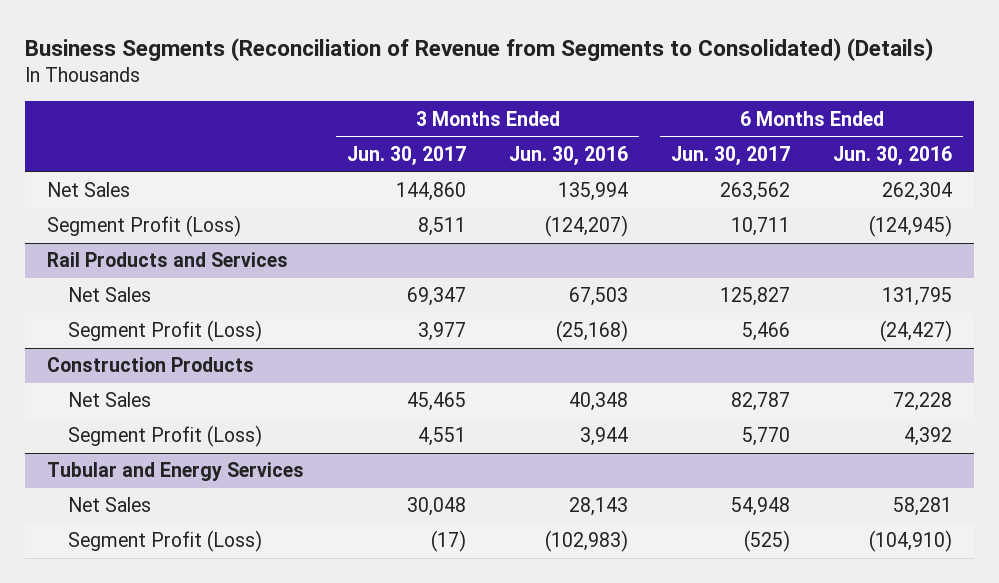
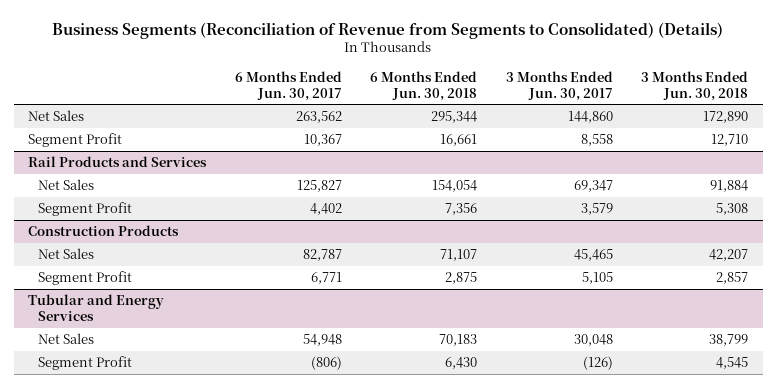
[509,145,629,166] Jun. 30, 2016 -> none
[833,145,953,166] Jun. 30, 2016 -> none
none -> [370,70,478,101] 6 Months Ended Jun. 30, 2018
none -> [641,70,749,101] 3 Months Ended Jun. 30, 2018
[46,215,241,238] Segment Profit (Loss) -> [28,133,123,148] Segment Profit
[418,217,467,237] 8,511 -> [580,134,613,147] 8,558
[731,217,791,237] 10,711 -> [303,134,342,147] 10,367
[67,320,262,343] Segment Profit (Loss) -> [38,202,133,217] Segment Profit
[418,322,467,342] 3,977 -> [580,203,613,216] 3,579
[742,322,791,342] 5,466 -> [309,203,342,216] 4,402
[67,425,262,448] Segment Profit (Loss) -> [38,271,133,286] Segment Profit
[418,427,467,447] 4,551 -> [581,272,613,285] 5,105
[742,427,791,447] 5,770 -> [310,272,342,285] 6,771
[67,530,262,553] Segment Profit (Loss) -> [38,356,133,371] Segment Profit
[431,530,467,553] (17) -> [582,356,613,371] (126)
[744,530,791,553] (525) -> [310,356,342,371] (806)

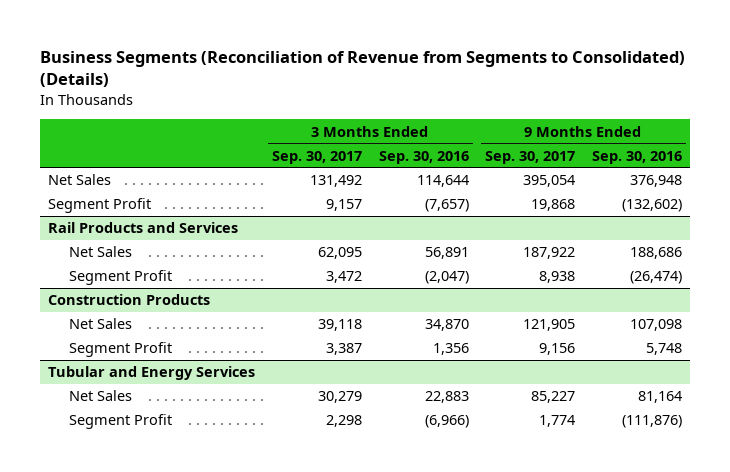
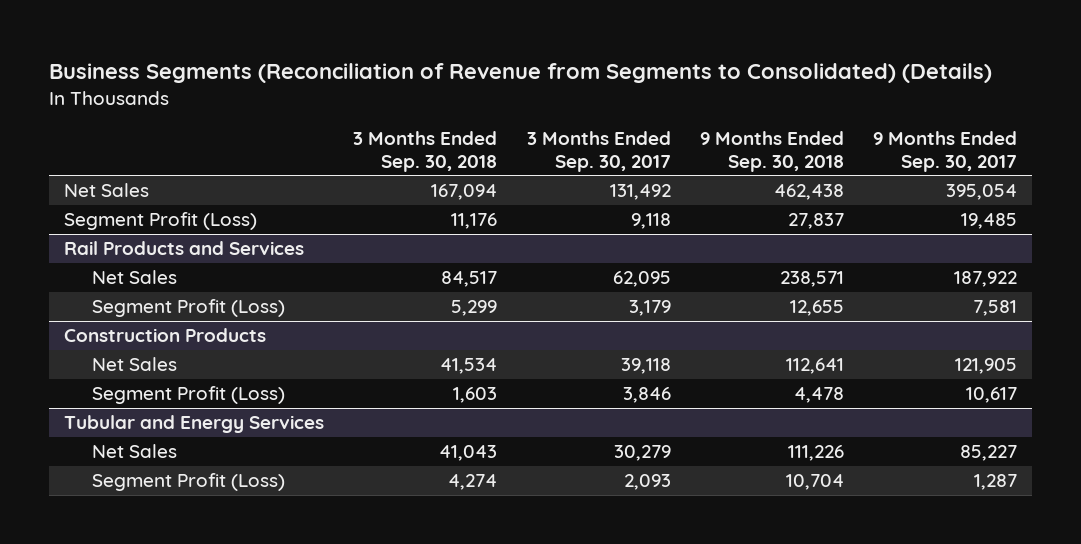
[378,150,469,164] Sep. 30, 2016 -> none
[591,150,682,164] Sep. 30, 2016 -> none
none -> [353,131,498,172] 3 Months Ended Sep. 30, 2018
none -> [700,131,845,172] 9 Months Ended Sep. 30, 2018
[48,198,152,214] Segment Profit -> [63,212,257,231] Segment Profit (Loss)
[325,199,362,212] 9,157 -> [630,213,671,230] 9,118
[531,199,576,212] 19,868 -> [961,213,1018,230] 19,485
[69,270,173,286] Segment Profit -> [91,299,285,318] Segment Profit (Loss)
[325,271,362,284] 3,472 -> [628,300,671,317] 3,179
[539,271,576,284] 8,938 -> [973,300,1018,317] 7,581
[69,342,173,358] Segment Profit -> [91,386,285,405] Segment Profit (Loss)
[325,343,362,356] 3,387 -> [622,387,671,404] 3,846
[539,343,576,356] 9,156 -> [966,387,1018,404] 10,617
[69,414,173,430] Segment Profit -> [91,473,285,492] Segment Profit (Loss)
[325,415,362,428] 2,298 -> [623,474,671,491] 2,093
[539,415,576,428] 1,774 -> [974,474,1018,491] 1,287

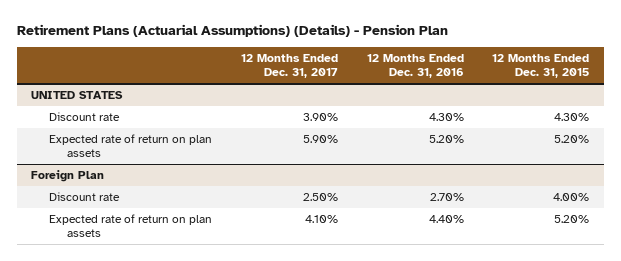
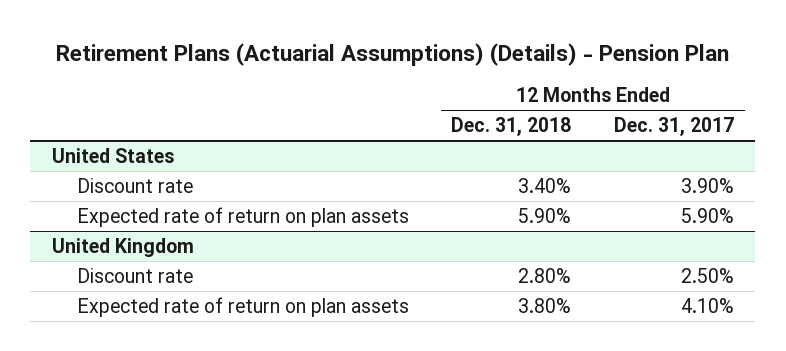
[366,54,464,79] 12 Months Ended Dec. 31, 2016 -> none
[492,54,590,79] 12 Months Ended Dec. 31, 2015 -> none
none -> [451,117,572,137] Dec. 31, 2018
[31,91,124,100] UNITED STATES -> [51,147,174,163] United States
[31,170,105,183] Foreign Plan -> [51,237,194,257] United Kingdom

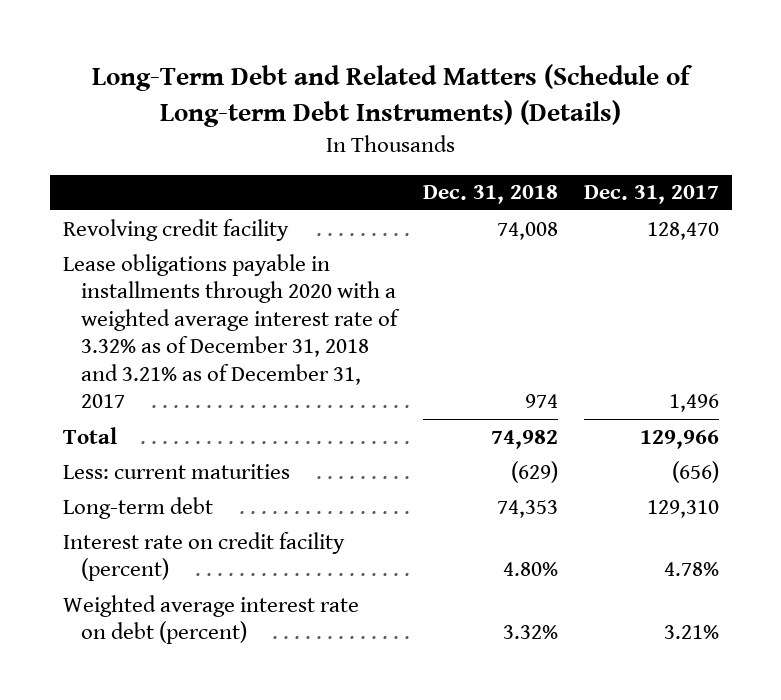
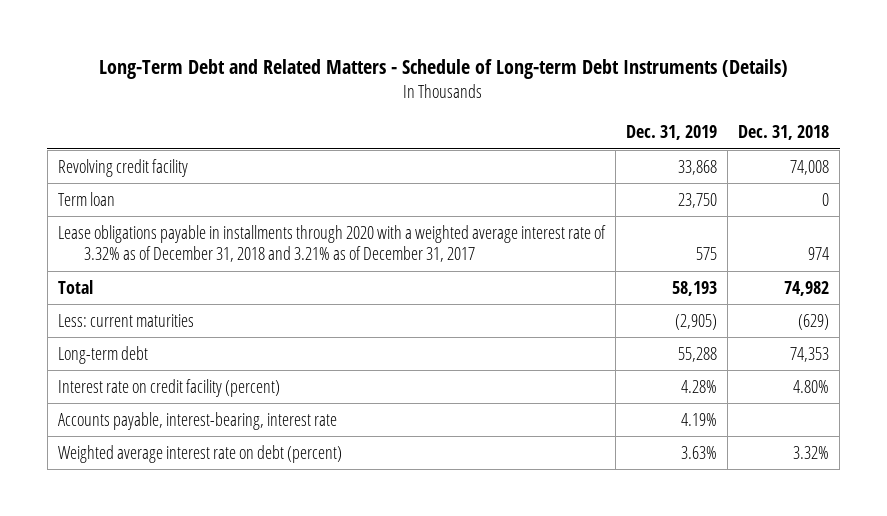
[91,64,693,127] Long-Term Debt and Related Matters (Schedule of Long-term Debt Instruments) (Details) -> [99,59,789,80] Long-Term Debt and Related Matters - Schedule of Long-term Debt Instruments (Details)
[583,185,719,205] Dec. 31, 2017 -> none
none -> [625,125,717,141] Dec. 31, 2019
none -> [57,191,115,206] Term loan
none -> [57,411,337,430] Accounts payable, interest-bearing, interest rate

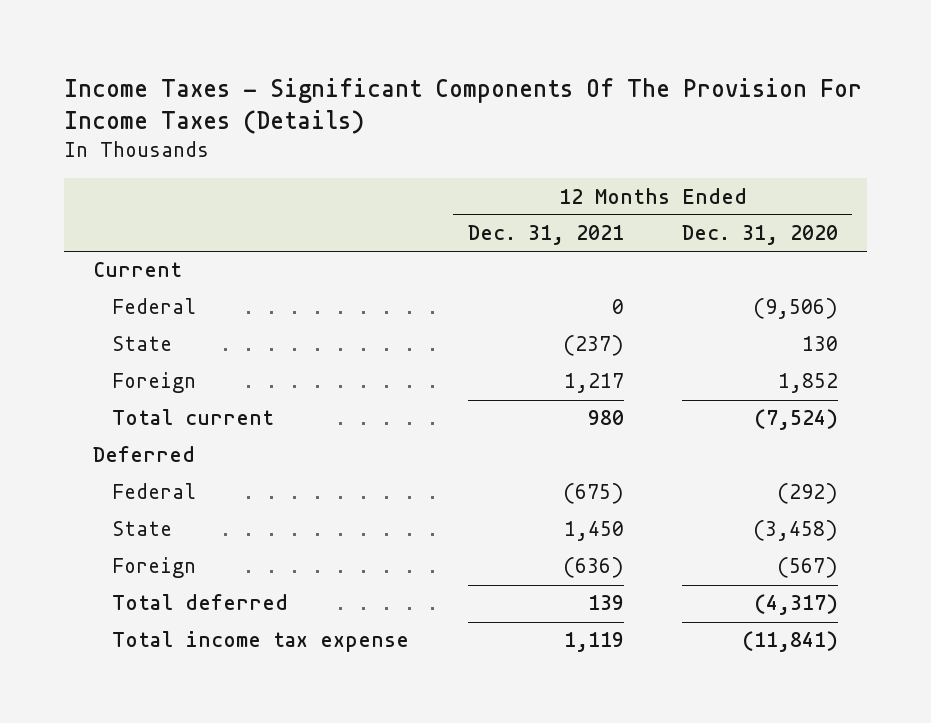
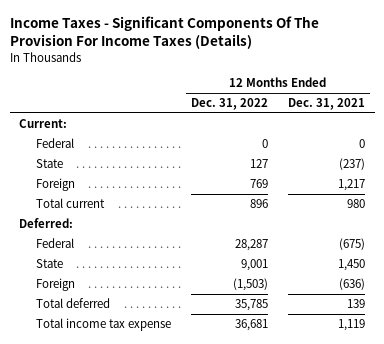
[681,225,838,246] Dec. 31, 2020 -> none
none -> [191,98,269,111] Dec. 31, 2022
[93,262,183,278] Current -> [19,119,68,129] Current:
[93,446,196,463] Deferred -> [19,218,74,229] Deferred:

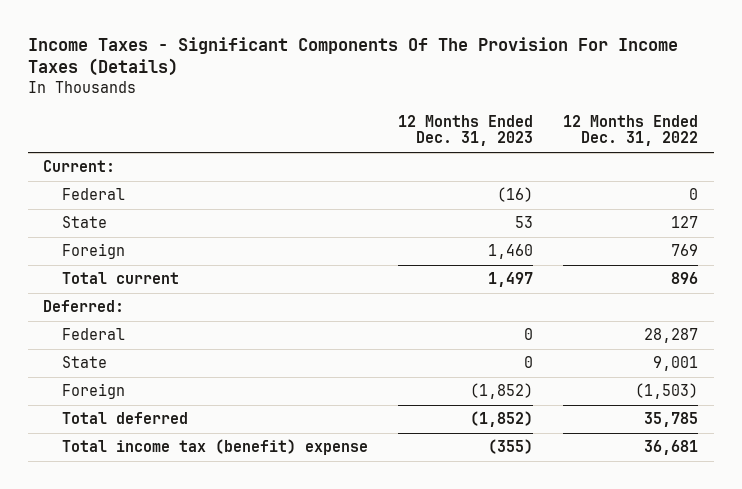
[287,98,365,111] Dec. 31, 2021 -> none
none -> [398,114,534,147] 12 Months Ended Dec. 31, 2023
[36,318,172,332] Total income tax expense -> [62,439,369,456] Total income tax (benefit) expense

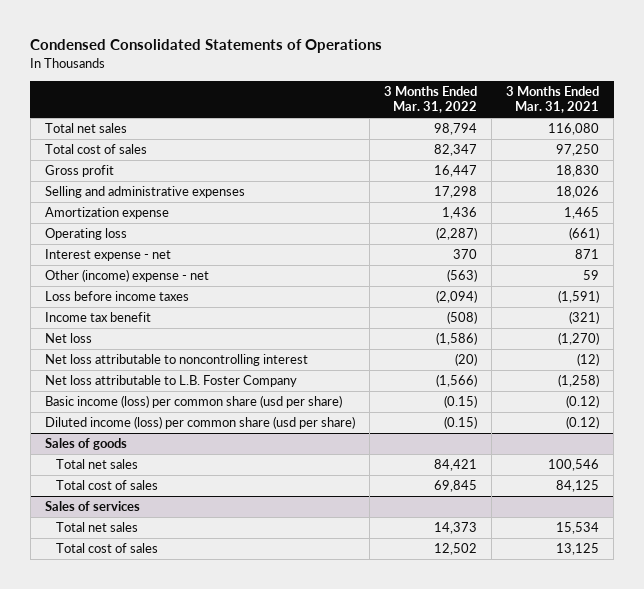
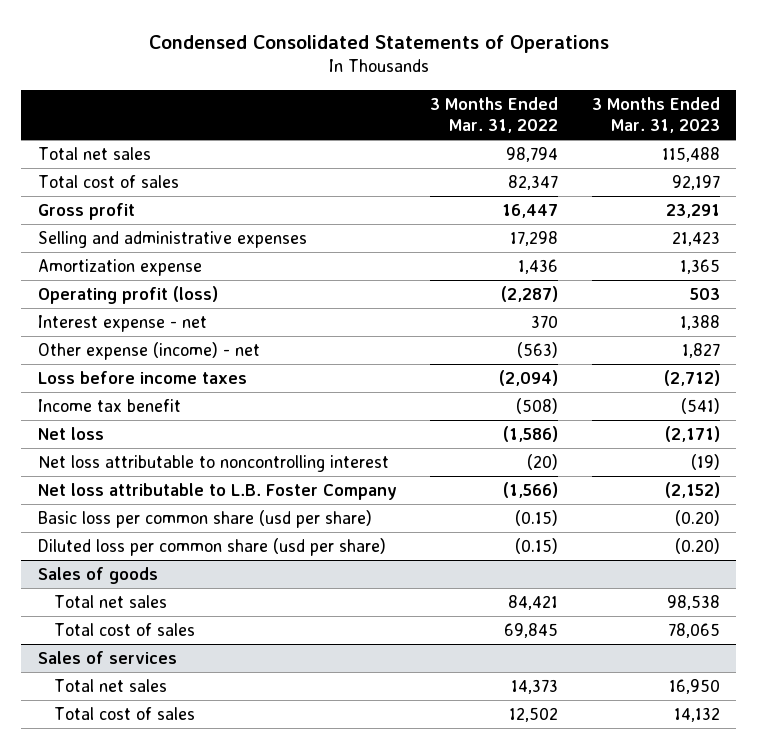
[506,86,600,114] 3 Months Ended Mar. 31, 2021 -> none
none -> [591,96,720,134] 3 Months Ended Mar. 31, 2023
[44,228,127,241] Operating loss -> [38,286,219,305] Operating profit (loss)
[44,269,209,283] Other (income) expense - net -> [38,342,261,361] Other expense (income) - net
[44,395,342,409] Basic income (loss) per common share (usd per share) -> [38,510,373,529] Basic loss per common share (usd per share)
[44,416,355,430] Diluted income (loss) per common share (usd per share) -> [38,538,387,557] Diluted loss per common share (usd per share)

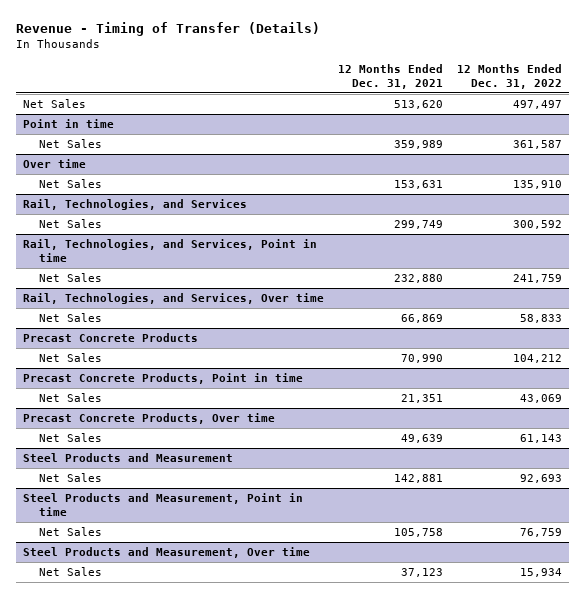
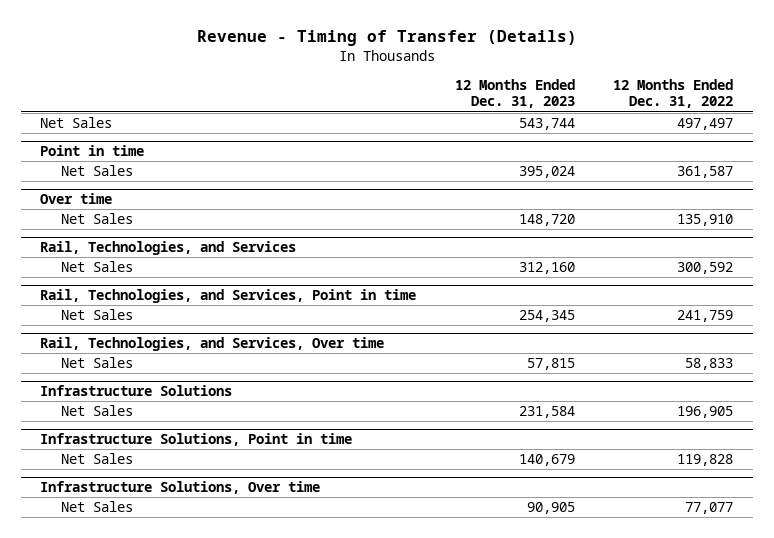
[337,64,443,89] 12 Months Ended Dec. 31, 2021 -> none
none -> [454,79,575,109] 12 Months Ended Dec. 31, 2023
[22,333,198,343] Precast Concrete Products -> none
[22,373,303,385] Precast Concrete Products, Point in time -> none
[22,413,275,425] Precast Concrete Products, Over time -> none
[22,453,233,463] Steel Products and Measurement -> none
[39,473,103,483] Net Sales -> none
[22,493,303,516] Steel Products and Measurement, Point in time -> none
[39,527,103,537] Net Sales -> none
[22,547,310,559] Steel Products and Measurement, Over time -> none
[39,567,103,577] Net Sales -> none
none -> [40,385,233,397] Infrastructure Solutions
[513,354,563,364] 104,212 -> [677,406,734,419] 196,905
none -> [40,433,353,447] Infrastructure Solutions, Point in time
[520,394,563,404] 43,069 -> [677,454,734,467] 119,828
none -> [40,481,321,495] Infrastructure Solutions, Over time
[520,434,563,444] 61,143 -> [685,502,734,515] 77,077

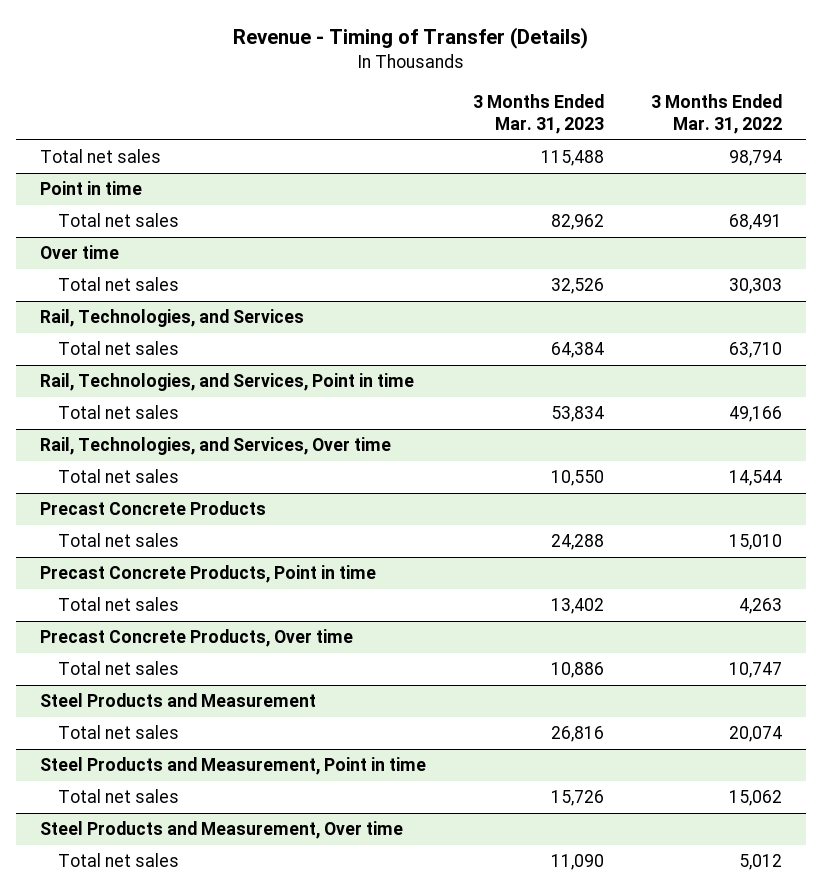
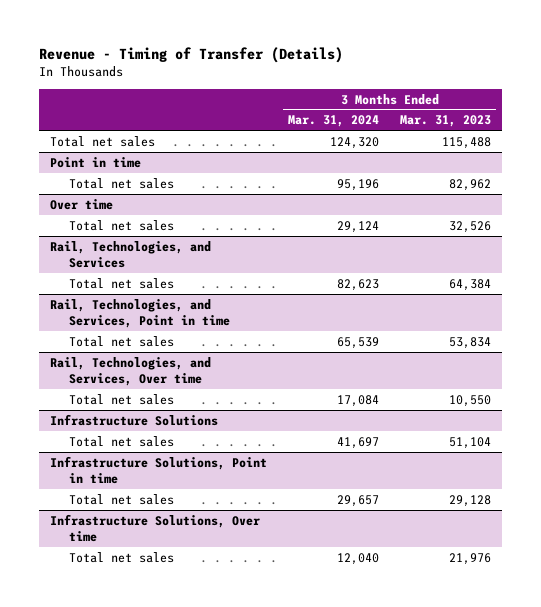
[650,93,782,134] 3 Months Ended Mar. 31, 2022 -> none
none -> [288,115,380,128] Mar. 31, 2024
[39,501,266,516] Precast Concrete Products -> none
[39,565,376,584] Precast Concrete Products, Point in time -> none
[39,629,353,648] Precast Concrete Products, Over time -> none
[39,693,316,708] Steel Products and Measurement -> none
[58,725,180,740] Total net sales -> none
[39,757,426,776] Steel Products and Measurement, Point in time -> none
[58,789,180,804] Total net sales -> none
[39,821,403,840] Steel Products and Measurement, Over time -> none
[58,853,180,868] Total net sales -> none
none -> [49,413,218,426] Infrastructure Solutions
[550,534,604,551] 24,288 -> [449,436,492,449] 51,104
none -> [49,455,267,484] Infrastructure Solutions, Point in time
[550,598,604,615] 13,402 -> [449,494,492,507] 29,128
none -> [49,513,260,542] Infrastructure Solutions, Over time
[550,662,604,679] 10,886 -> [449,552,492,565] 21,976

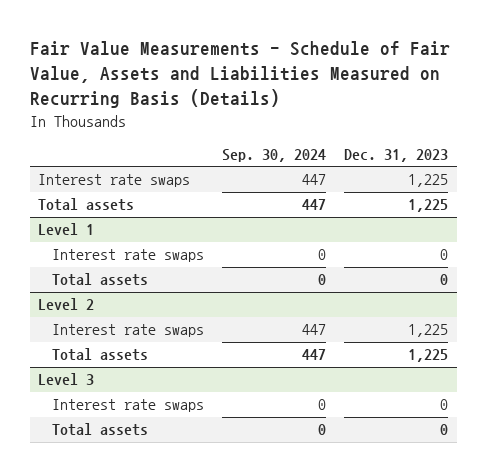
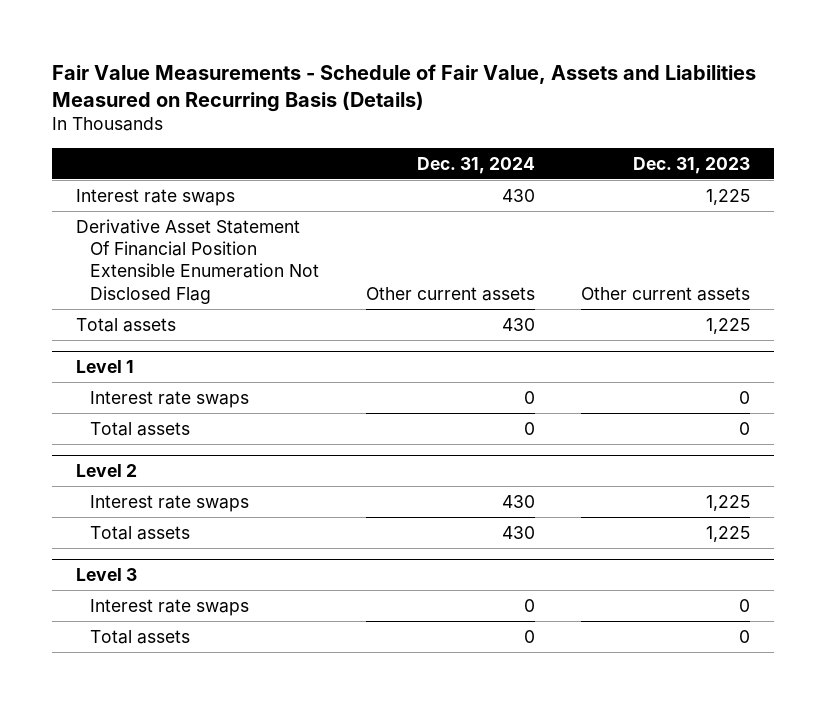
[222,149,327,163] Sep. 30, 2024 -> none
none -> [416,156,535,174] Dec. 31, 2024
none -> [75,218,320,304] Derivative Asset Statement Of Financial Position Extensible Enumeration Not Disclosed Flag

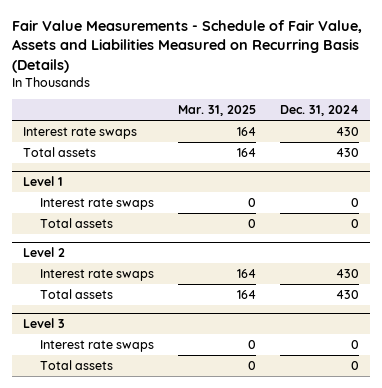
[633,156,751,174] Dec. 31, 2023 -> none
none -> [177,105,256,117] Mar. 31, 2025
[75,218,320,304] Derivative Asset Statement Of Financial Position Extensible Enumeration Not Disclosed Flag -> none

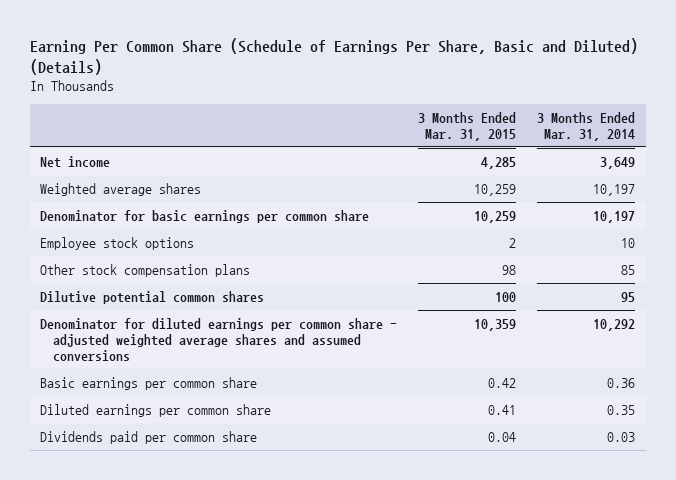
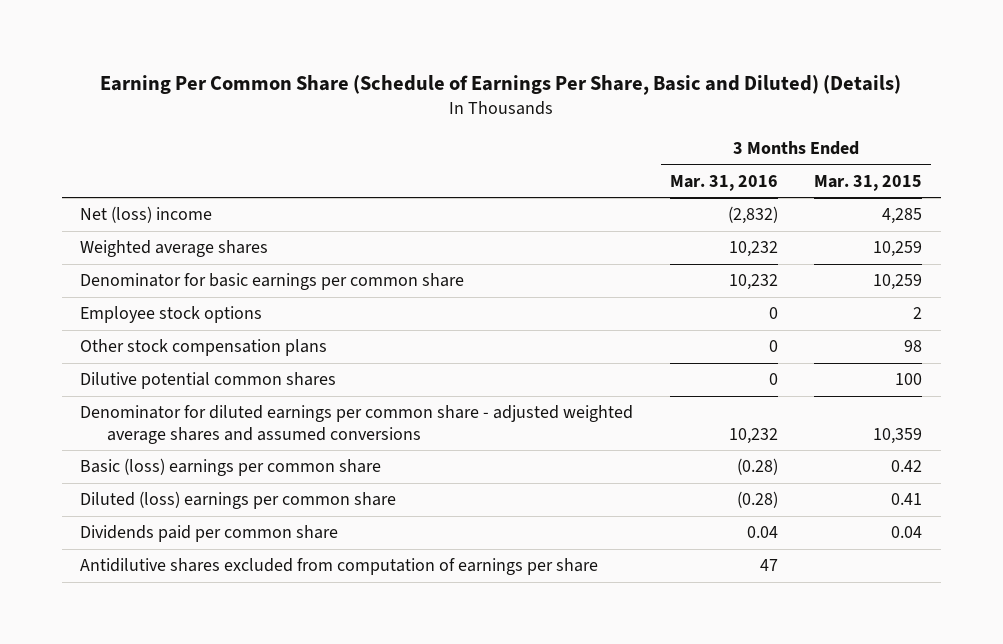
[537,111,636,141] 3 Months Ended Mar. 31, 2014 -> none
none -> [669,174,778,191] Mar. 31, 2016
[40,155,111,168] Net income -> [80,206,213,224] Net (loss) income
[40,376,258,390] Basic earnings per common share -> [80,458,382,477] Basic (loss) earnings per common share
[40,403,272,417] Diluted earnings per common share -> [80,491,397,510] Diluted (loss) earnings per common share
none -> [80,558,599,576] Antidilutive shares excluded from computation of earnings per share

